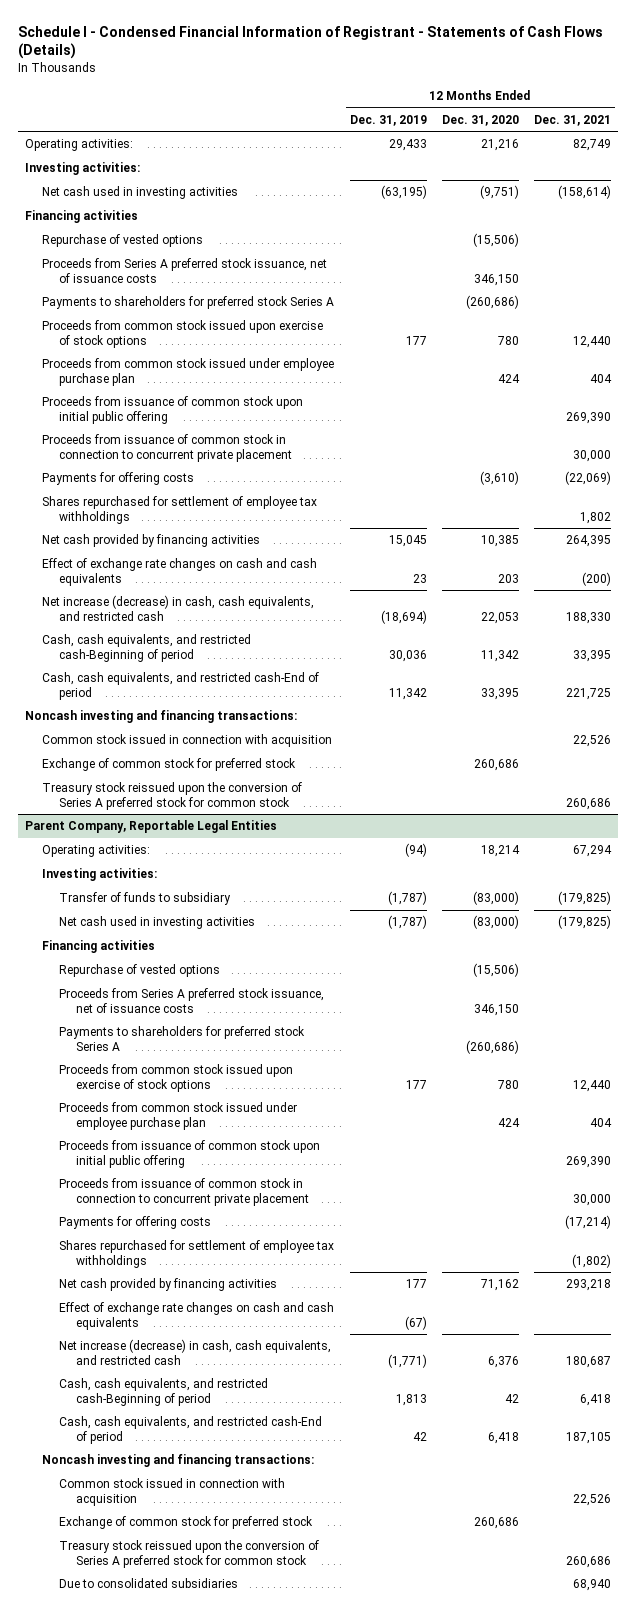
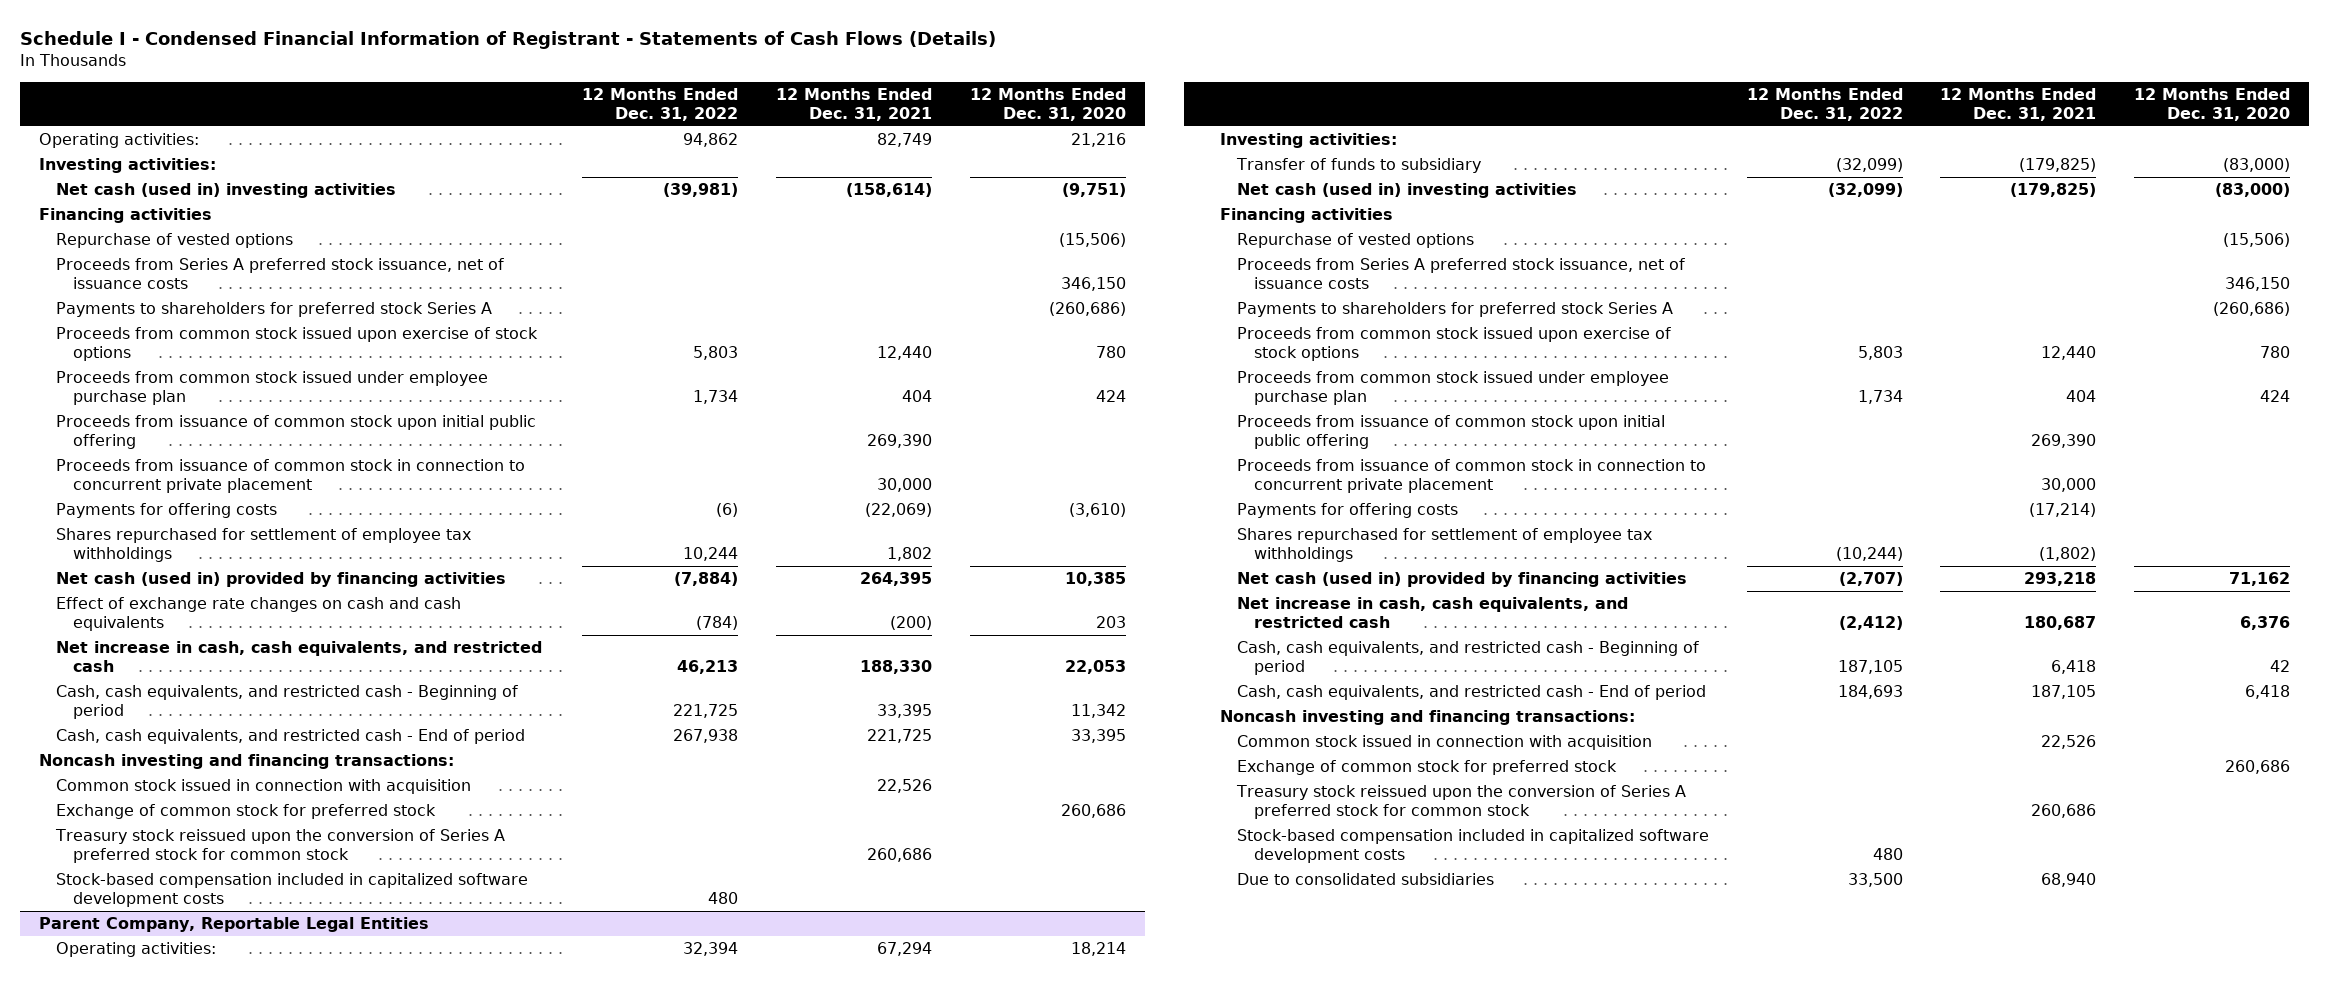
[349,114,427,126] Dec. 31, 2019 -> none
none -> [582,87,739,122] 12 Months Ended Dec. 31, 2022
[42,186,239,200] Net cash used in investing activities -> [55,183,396,199] Net cash (used in) investing activities
[42,534,261,548] Net cash provided by financing activities -> [55,572,506,588] Net cash (used in) provided by financing activities
[42,595,315,621] Net increase (decrease) in cash, cash equivalents, and restricted cash -> [55,641,542,673] Net increase in cash, cash equivalents, and restricted cash
[42,634,252,662] Cash, cash equivalents, and restricted cash-Beginning of period -> [55,685,518,720] Cash, cash equivalents, and restricted cash - Beginning of period
[42,672,320,700] Cash, cash equivalents, and restricted cash-End of period -> [55,729,525,745] Cash, cash equivalents, and restricted cash - End of period
none -> [55,873,528,908] Stock-based compensation included in capitalized software development costs
[59,916,256,930] Net cash used in investing activities -> [1236,183,1577,199] Net cash (used in) investing activities
[59,1302,335,1330] Effect of exchange rate changes on cash and cash equivalents -> none
[59,1278,278,1292] Net cash provided by financing activities -> [1236,572,1687,588] Net cash (used in) provided by financing activities
[59,1339,332,1365] Net increase (decrease) in cash, cash equivalents, and restricted cash -> [1236,597,1628,629] Net increase in cash, cash equivalents, and restricted cash
[59,1378,269,1406] Cash, cash equivalents, and restricted cash-Beginning of period -> [1236,641,1699,676] Cash, cash equivalents, and restricted cash - Beginning of period
[59,1416,323,1444] Cash, cash equivalents, and restricted cash-End of period -> [1236,685,1706,701] Cash, cash equivalents, and restricted cash - End of period
none -> [1236,829,1709,864] Stock-based compensation included in capitalized software development costs

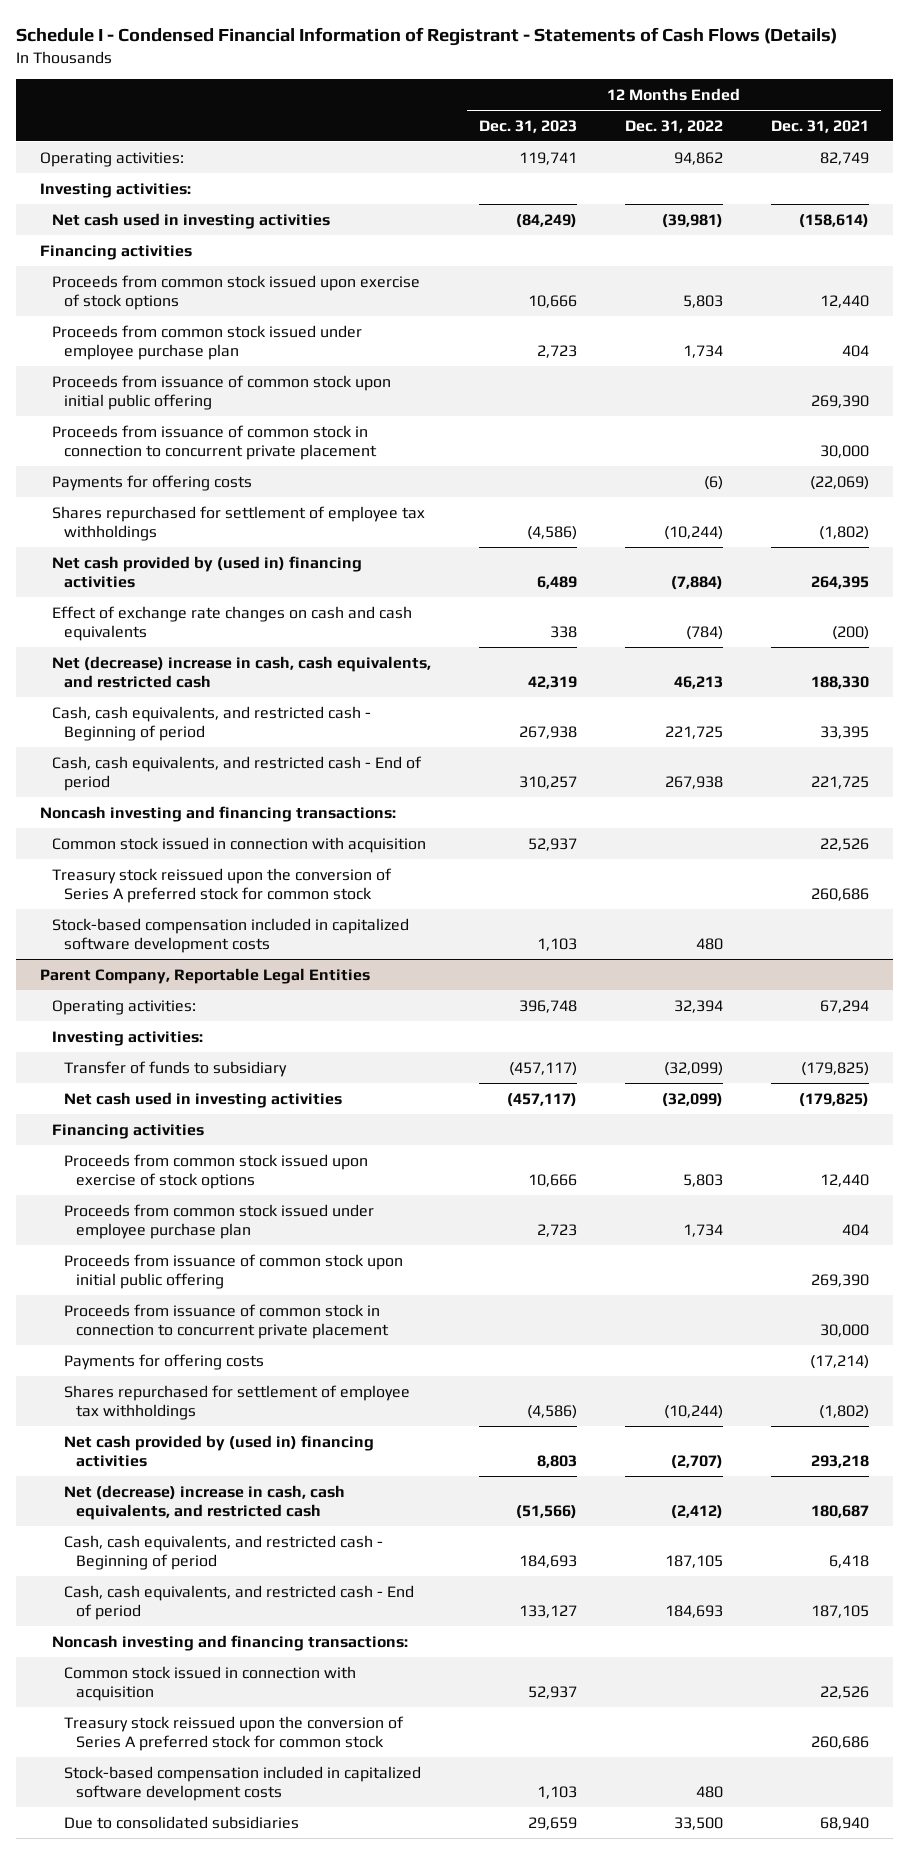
[969,87,1126,122] 12 Months Ended Dec. 31, 2020 -> none
none -> [478,119,577,133] Dec. 31, 2023
[55,183,396,199] Net cash (used in) investing activities -> [52,212,331,229] Net cash used in investing activities
[55,233,293,249] Repurchase of vested options -> none
[55,258,504,290] Proceeds from Series A preferred stock issuance, net of issuance costs -> none
[55,302,492,318] Payments to shareholders for preferred stock Series A -> none
[683,547,739,562] 10,244 -> [663,526,723,541] (10,244)
[887,547,933,562] 1,802 -> [818,526,869,541] (1,802)
[55,572,506,588] Net cash (used in) provided by financing activities -> [52,555,363,589] Net cash provided by (used in) financing activities
[55,641,542,673] Net increase in cash, cash equivalents, and restricted cash -> [52,655,432,689] Net (decrease) increase in cash, cash equivalents, and restricted cash
[55,804,436,820] Exchange of common stock for preferred stock -> none
[1236,183,1577,199] Net cash (used in) investing activities -> [64,1091,343,1108] Net cash used in investing activities
[1236,233,1474,249] Repurchase of vested options -> none
[1236,258,1685,290] Proceeds from Series A preferred stock issuance, net of issuance costs -> none
[1236,302,1673,318] Payments to shareholders for preferred stock Series A -> none
[1236,572,1687,588] Net cash (used in) provided by financing activities -> [64,1434,375,1468] Net cash provided by (used in) financing activities
[1236,597,1628,629] Net increase in cash, cash equivalents, and restricted cash -> [64,1484,346,1521] Net (decrease) increase in cash, cash equivalents, and restricted cash
[1236,760,1617,776] Exchange of common stock for preferred stock -> none

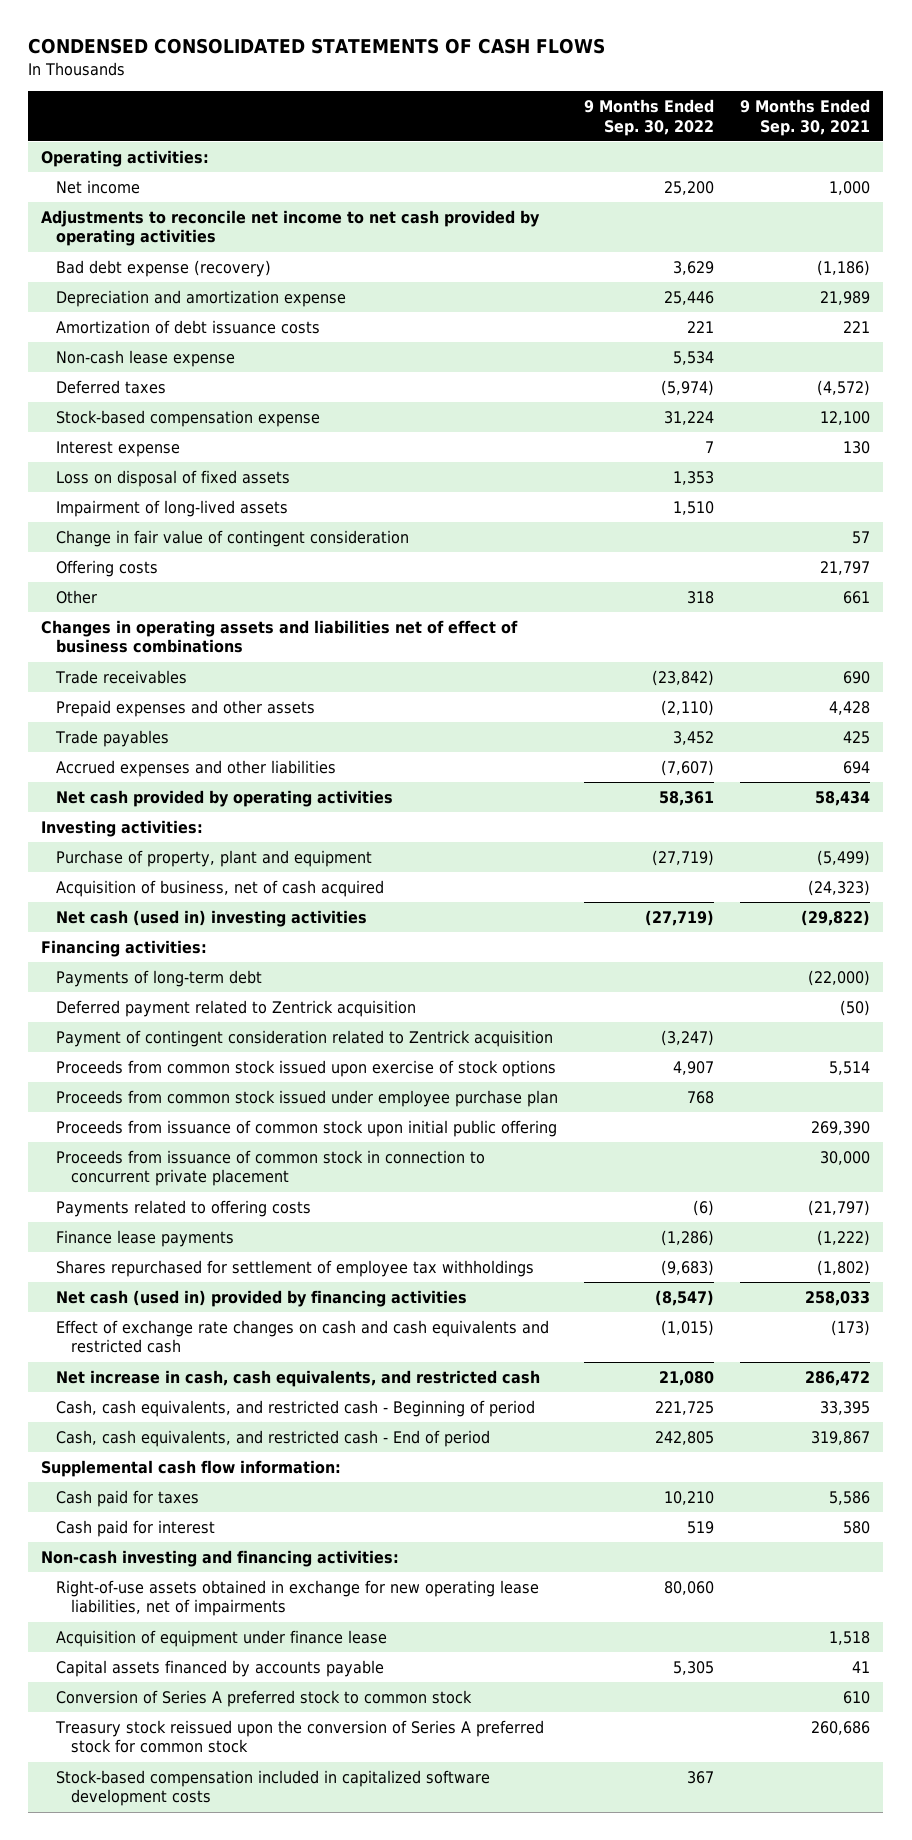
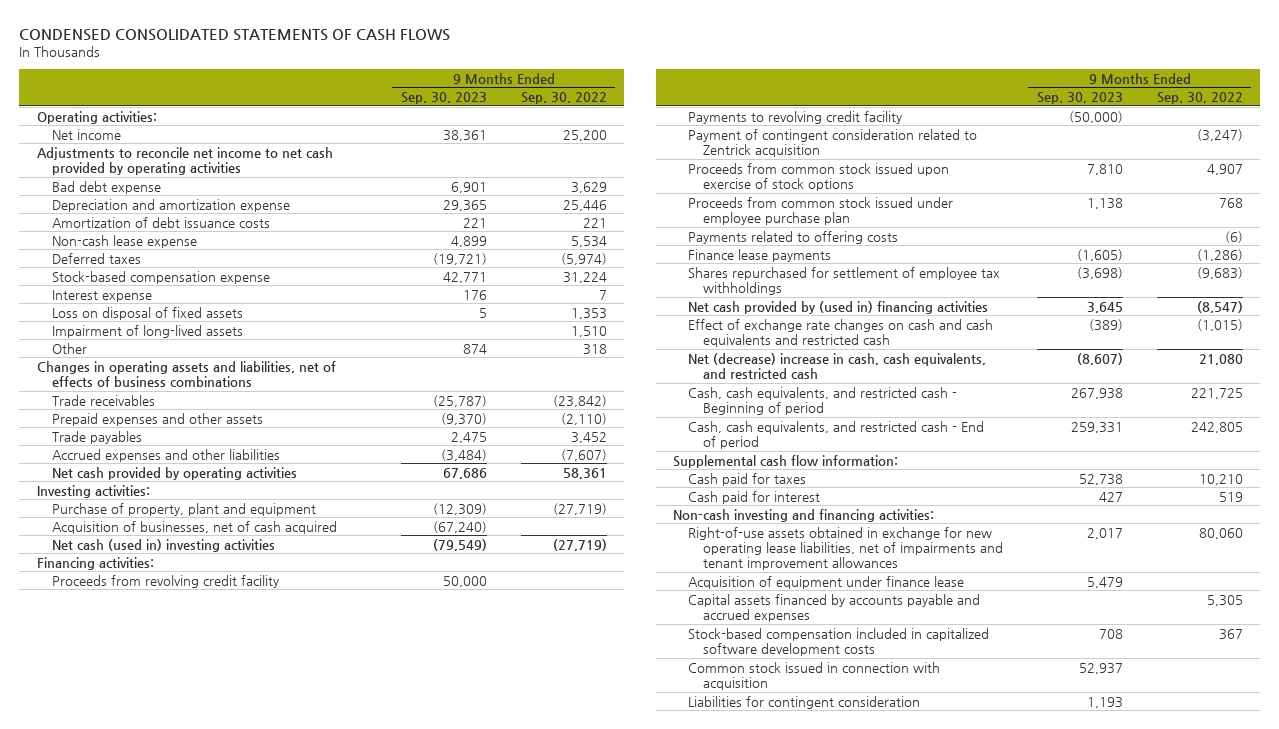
[740,99,871,136] 9 Months Ended Sep. 30, 2021 -> none
none -> [400,91,487,104] Sep. 30, 2023
[56,259,272,277] Bad debt expense (recovery) -> [51,180,161,194] Bad debt expense
[56,529,410,547] Change in fair value of contingent consideration -> none
[56,559,159,577] Offering costs -> none
[41,619,519,654] Changes in operating assets and liabilities net of effect of business combinations -> [36,360,336,388] Changes in operating assets and liabilities, net of effects of business combinations
[56,879,385,897] Acquisition of business, net of cash acquired -> [51,520,337,534] Acquisition of businesses, net of cash acquired
[56,969,263,987] Payments of long-term debt -> none
[56,999,417,1017] Deferred payment related to Zentrick acquisition -> none
none -> [51,574,279,588] Proceeds from revolving credit facility
none -> [687,110,902,124] Payments to revolving credit facility
[56,1119,558,1137] Proceeds from issuance of common stock upon initial public offering -> none
[56,1149,486,1187] Proceeds from issuance of common stock in connection to concurrent private placement -> none
[56,1289,468,1307] Net cash (used in) provided by financing activities -> [687,300,988,314] Net cash provided by (used in) financing activities
[56,1369,541,1387] Net increase in cash, cash equivalents, and restricted cash -> [687,352,986,380] Net (decrease) increase in cash, cash equivalents, and restricted cash
[56,1579,540,1617] Right-of-use assets obtained in exchange for new operating lease liabilities, net of impairments -> [687,526,1003,571] Right-of-use assets obtained in exchange for new operating lease liabilities, net of impairments and tenant improvement allowances
[56,1689,473,1707] Conversion of Series A preferred stock to common stock -> none
[55,1719,545,1754] Treasury stock reissued upon the conversion of Series A preferred stock for common stock -> none
[56,1659,385,1677] Capital assets financed by accounts payable -> [687,593,980,623] Capital assets financed by accounts payable and accrued expenses
none -> [687,661,940,691] Common stock issued in connection with acquisition
none -> [687,695,920,709] Liabilities for contingent consideration

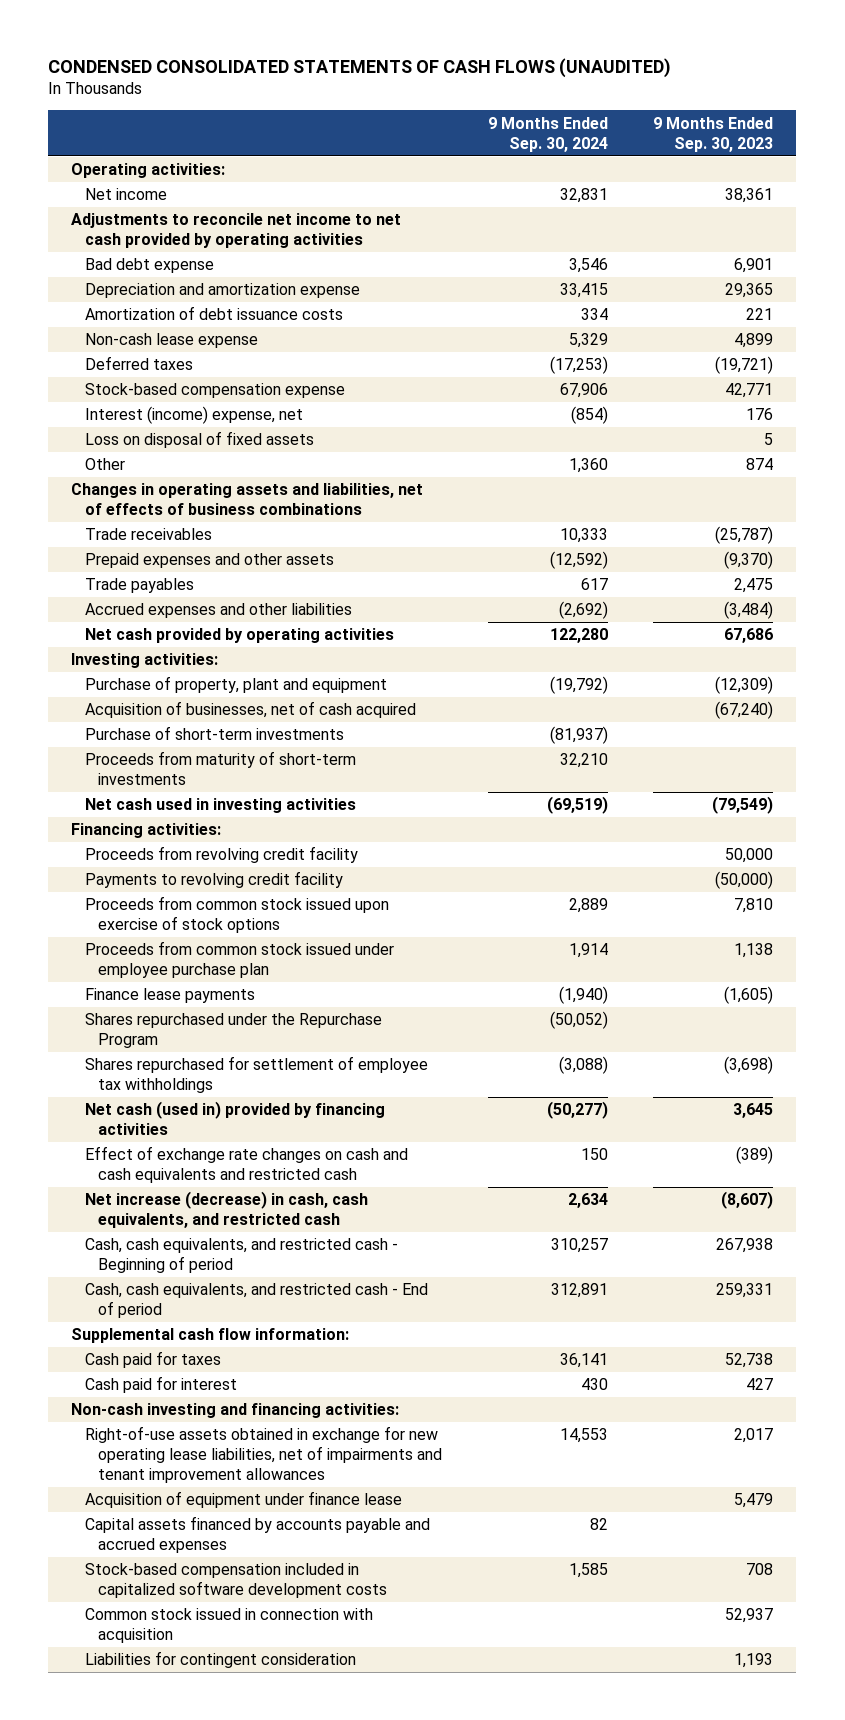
[19,29,451,42] CONDENSED CONSOLIDATED STATEMENTS OF CASH FLOWS -> [48,58,672,79] CONDENSED CONSOLIDATED STATEMENTS OF CASH FLOWS (UNAUDITED)
[520,91,607,104] Sep. 30, 2022 -> none
none -> [487,116,608,152] 9 Months Ended Sep. 30, 2024
[51,289,152,302] Interest expense -> [84,406,303,425] Interest (income) expense, net
[51,324,243,338] Impairment of long-lived assets -> none
none -> [84,726,344,741] Purchase of short-term investments
none -> [84,751,356,786] Proceeds from maturity of short-term investments
[51,538,275,552] Net cash (used in) investing activities -> [84,798,356,814] Net cash used in investing activities
[687,128,977,158] Payment of contingent consideration related to Zentrick acquisition -> none
[687,230,898,244] Payments related to offering costs -> none
none -> [84,1013,382,1049] Shares repurchased under the Repurchase Program
[687,300,988,314] Net cash provided by (used in) financing activities -> [84,1101,385,1136] Net cash (used in) provided by financing activities
[687,352,986,380] Net (decrease) increase in cash, cash equivalents, and restricted cash -> [84,1191,368,1229] Net increase (decrease) in cash, cash equivalents, and restricted cash

